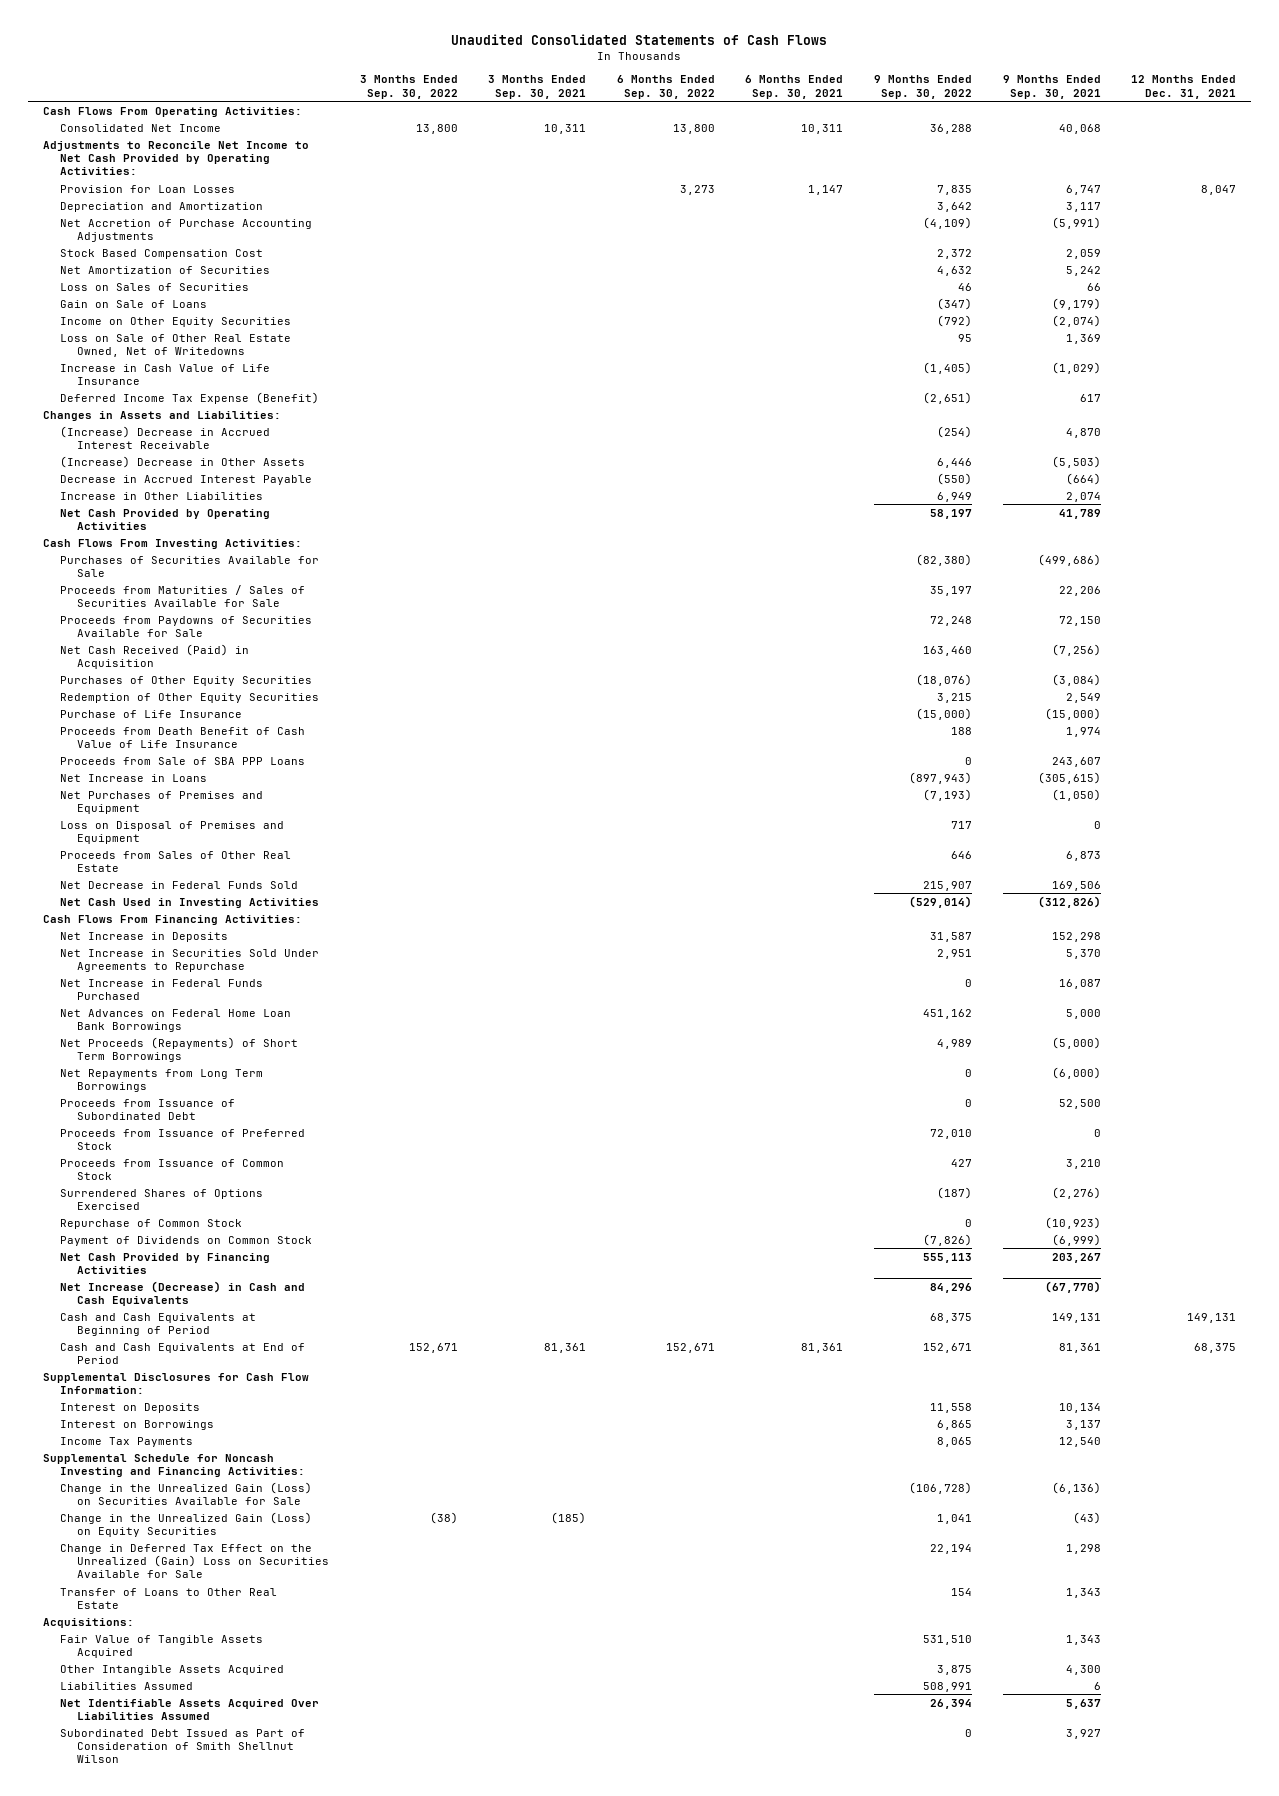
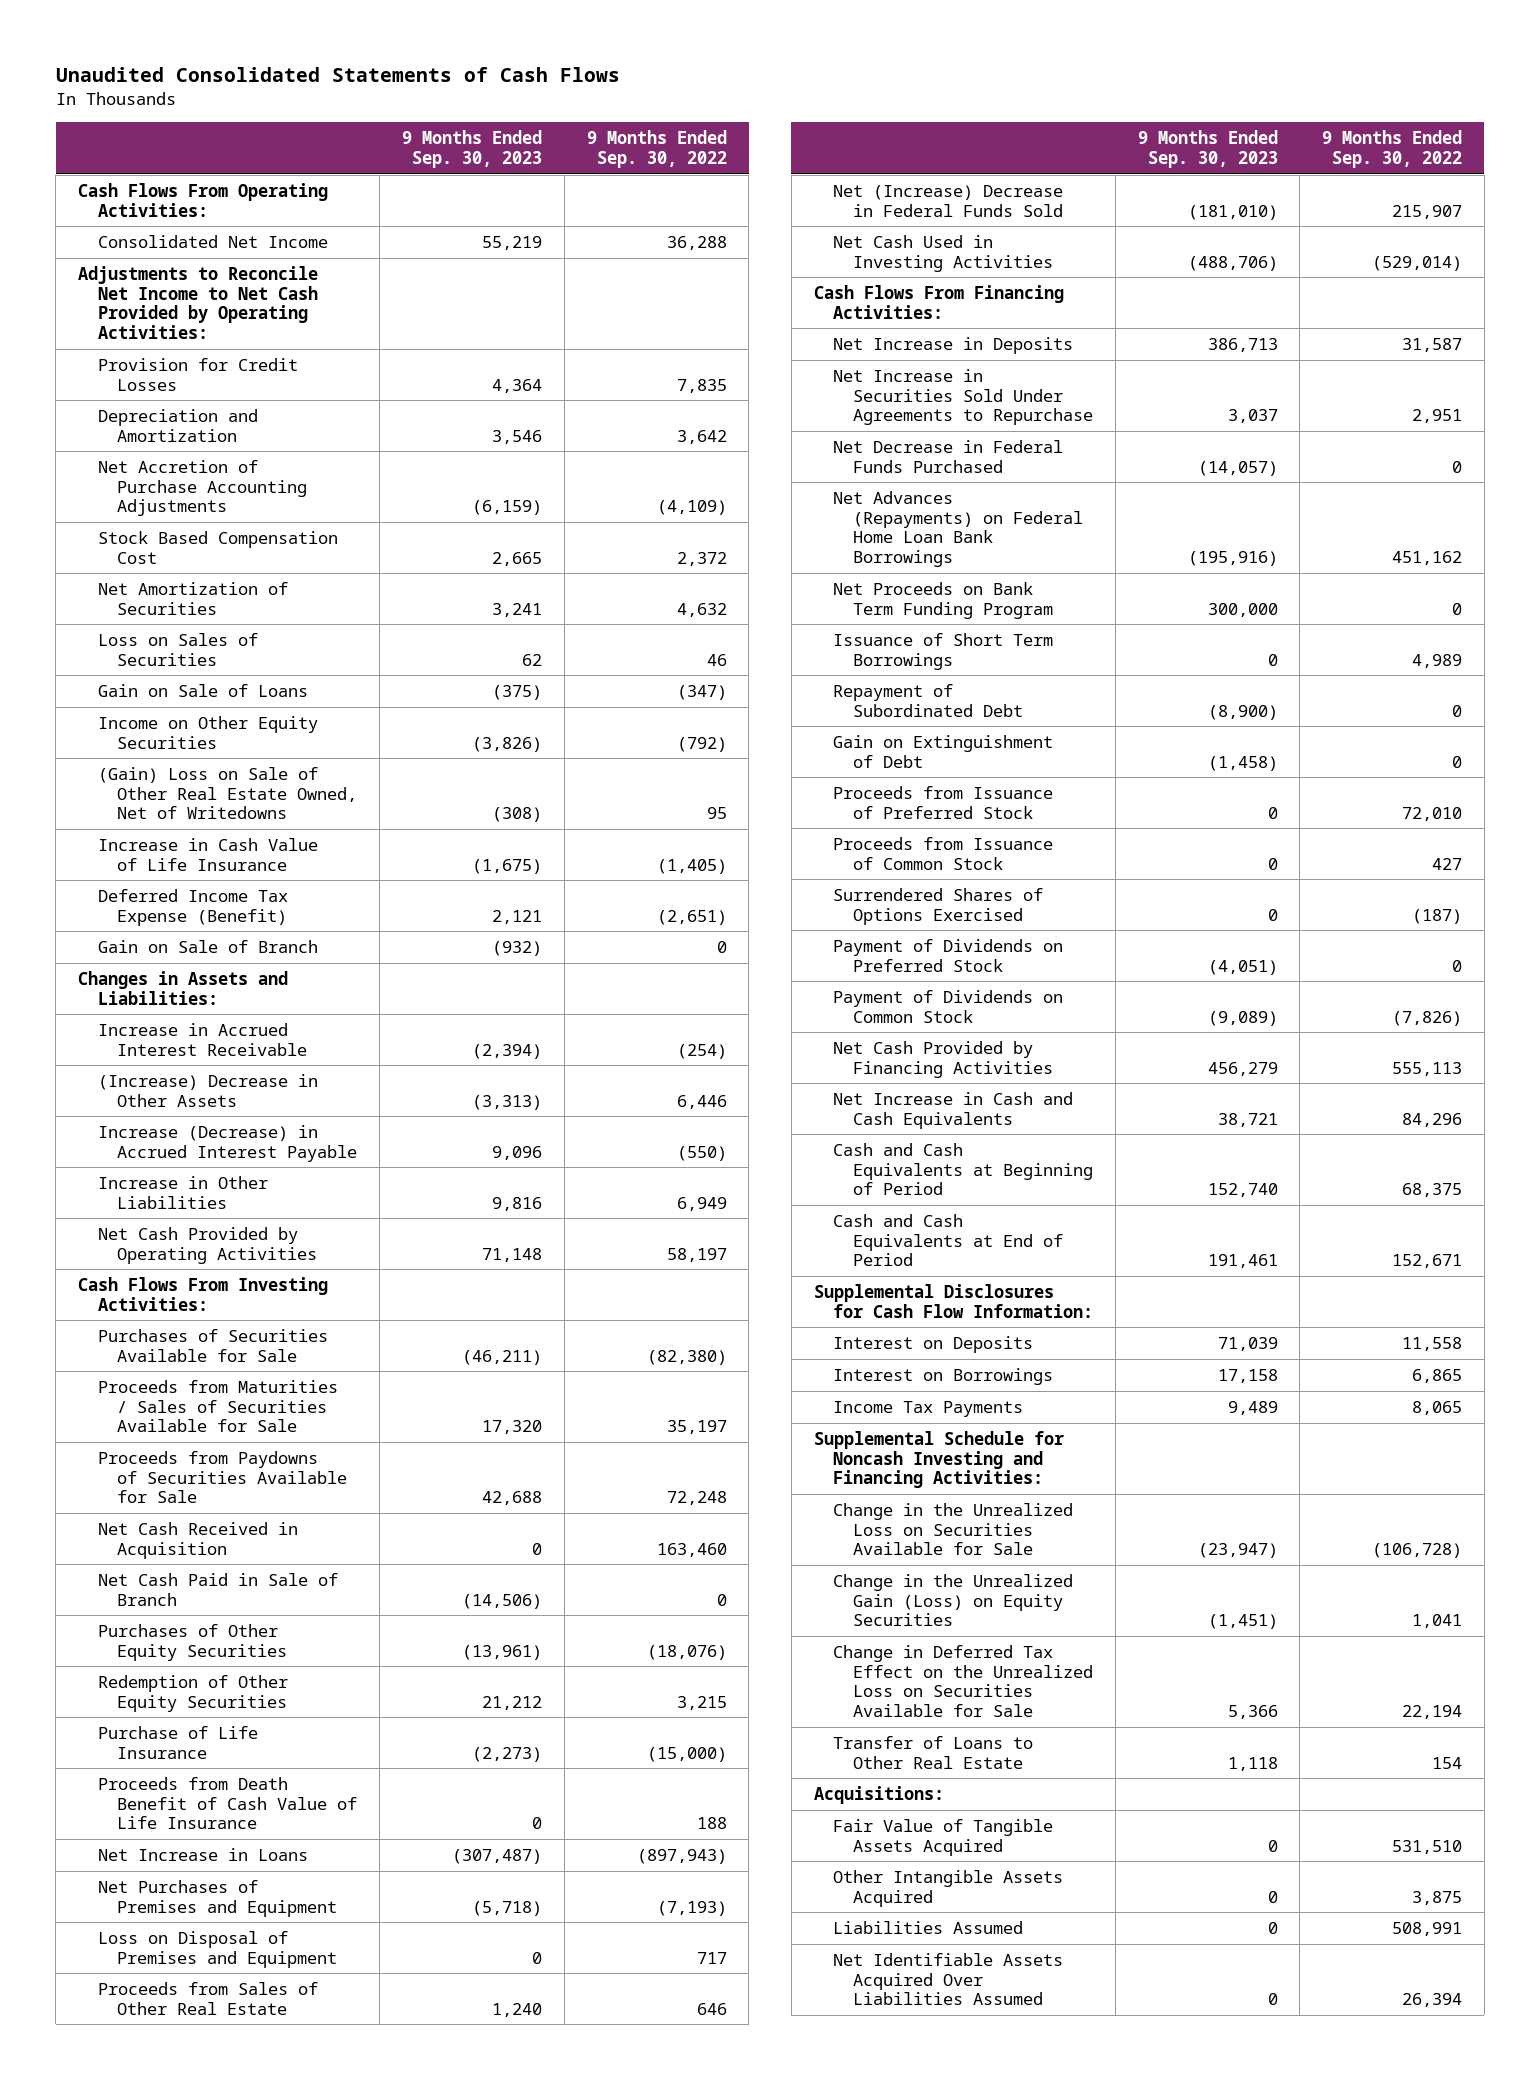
[359,75,458,99] 3 Months Ended Sep. 30, 2022 -> none
[488,75,587,99] 3 Months Ended Sep. 30, 2021 -> none
[616,75,715,99] 6 Months Ended Sep. 30, 2022 -> none
[745,75,844,99] 6 Months Ended Sep. 30, 2021 -> none
[1002,75,1101,99] 9 Months Ended Sep. 30, 2021 -> none
[1131,75,1237,99] 12 Months Ended Dec. 31, 2021 -> none
none -> [402,130,543,168] 9 Months Ended Sep. 30, 2023
[60,184,236,193] Provision for Loan Losses -> [97,357,298,391] Provision for Credit Losses
[60,333,292,357] Loss on Sale of Other Real Estate Owned, Net of Writedowns -> [97,766,358,820] (Gain) Loss on Sale of Other Real Estate Owned, Net of Writedowns
none -> [97,939,318,953] Gain on Sale of Branch
[60,425,271,449] (Increase) Decrease in Accrued Interest Receivable -> [97,1022,308,1056] Increase in Accrued Interest Receivable
[60,474,313,485] Decrease in Accrued Interest Payable -> [97,1124,358,1162] Increase (Decrease) in Accrued Interest Payable
[60,643,250,669] Net Cash Received (Paid) in Acquisition -> [97,1521,298,1559] Net Cash Received in Acquisition
none -> [97,1572,338,1606] Net Cash Paid in Sale of Branch
[60,756,306,765] Proceeds from Sale of SBA PPP Loans -> none
[60,880,299,889] Net Decrease in Federal Funds Sold -> [833,184,1064,217] Net (Increase) Decrease in Federal Funds Sold
[60,1068,264,1092] Net Repayments from Long Term Borrowings -> none
[60,1098,236,1120] Proceeds from Issuance of Subordinated Debt -> none
[60,978,264,1000] Net Increase in Federal Funds Purchased -> [833,439,1064,473] Net Decrease in Federal Funds Purchased
[60,1008,292,1032] Net Advances on Federal Home Loan Bank Borrowings -> [833,490,1083,567] Net Advances (Repayments) on Federal Home Loan Bank Borrowings
none -> [833,581,1053,619] Net Proceeds on Bank Term Funding Program
[60,1036,299,1062] Net Proceeds (Repayments) of Short Term Borrowings -> [833,632,1054,670] Issuance of Short Term Borrowings
none -> [833,683,1023,717] Repayment of Subordinated Debt
none -> [833,734,1054,768] Gain on Extinguishment of Debt
[60,1218,243,1229] Repurchase of Common Stock -> none
none -> [833,938,1064,972] Payment of Dividends on Preferred Stock
[60,1280,306,1306] Net Increase (Decrease) in Cash and Cash Equivalents -> [833,1091,1074,1129] Net Increase in Cash and Cash Equivalents
[60,1481,313,1505] Change in the Unrealized Gain (Loss) on Securities Available for Sale -> [833,1502,1074,1556] Change in the Unrealized Loss on Securities Available for Sale
[60,1543,330,1579] Change in Deferred Tax Effect on the Unrealized (Gain) Loss on Securities Available for Sale -> [833,1644,1093,1717] Change in Deferred Tax Effect on the Unrealized Loss on Securities Available for Sale
[60,1728,306,1764] Subordinated Debt Issued as Part of Consideration of Smith Shellnut Wilson -> none

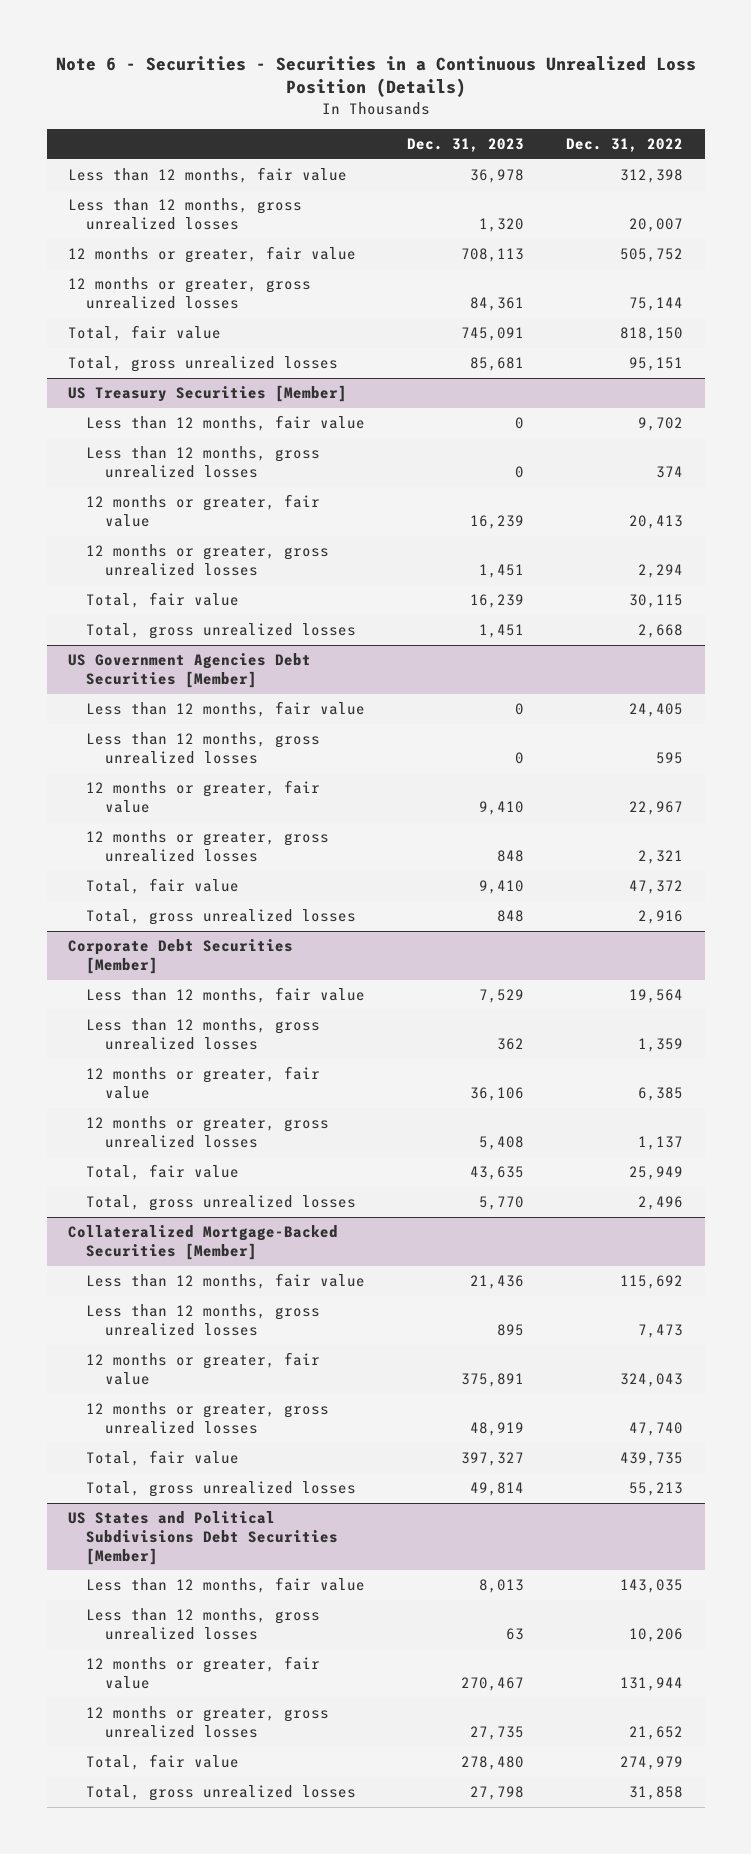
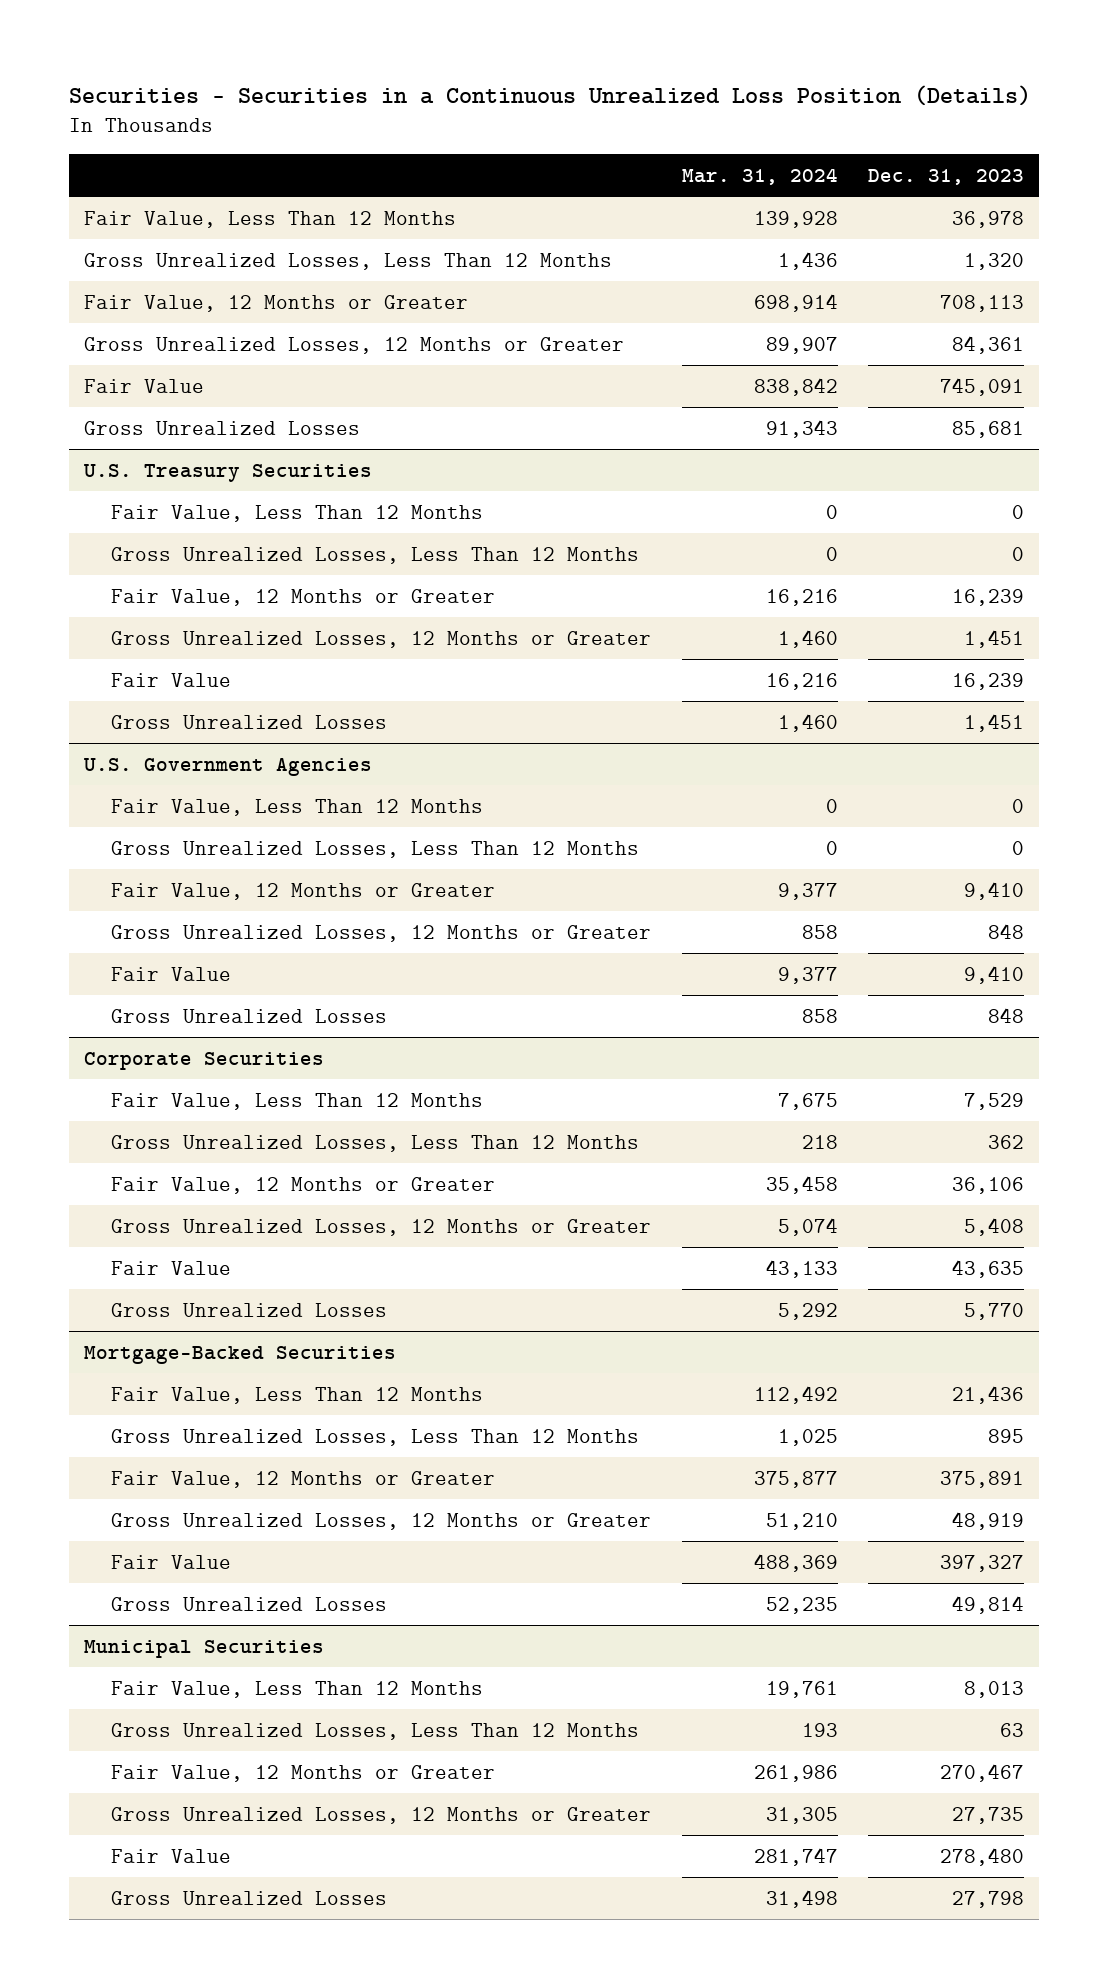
[55,56,696,98] Note 6 - Securities - Securities in a Continuous Unrealized Loss Position (Details) -> [69,85,1032,107] Securities - Securities in a Continuous Unrealized Loss Position (Details)
[566,138,684,153] Dec. 31, 2022 -> none
none -> [681,167,838,185] Mar. 31, 2024
[67,167,347,184] Less than 12 months, fair value -> [84,210,457,228] Fair Value, Less Than 12 Months
[67,198,302,231] Less than 12 months, gross unrealized losses -> [84,252,613,270] Gross Unrealized Losses, Less Than 12 Months
[67,246,356,264] 12 months or greater, fair value -> [84,294,469,312] Fair Value, 12 Months or Greater
[67,277,311,310] 12 months or greater, gross unrealized losses -> [84,336,625,354] Gross Unrealized Losses, 12 Months or Greater
[67,325,221,342] Total, fair value -> [84,378,205,393] Fair Value
[67,356,338,373] Total, gross unrealized losses -> [84,420,361,435] Gross Unrealized Losses
[67,385,347,403] US Treasury Securities [Member] -> [83,463,373,482] U.S. Treasury Securities
[86,415,366,432] Less than 12 months, fair value -> [111,504,484,522] Fair Value, Less Than 12 Months
[86,446,321,479] Less than 12 months, gross unrealized losses -> [111,546,640,564] Gross Unrealized Losses, Less Than 12 Months
[86,494,321,528] 12 months or greater, fair value -> [111,588,496,606] Fair Value, 12 Months or Greater
[86,544,330,577] 12 months or greater, gross unrealized losses -> [111,630,652,648] Gross Unrealized Losses, 12 Months or Greater
[86,592,240,609] Total, fair value -> [111,672,232,687] Fair Value
[86,623,357,640] Total, gross unrealized losses -> [111,714,388,729] Gross Unrealized Losses
[67,653,311,689] US Government Agencies Debt Securities [Member] -> [83,757,373,776] U.S. Government Agencies
[86,701,366,718] Less than 12 months, fair value -> [111,798,484,816] Fair Value, Less Than 12 Months
[86,732,321,765] Less than 12 months, gross unrealized losses -> [111,840,640,858] Gross Unrealized Losses, Less Than 12 Months
[86,780,321,814] 12 months or greater, fair value -> [111,882,496,900] Fair Value, 12 Months or Greater
[86,830,330,863] 12 months or greater, gross unrealized losses -> [111,924,652,942] Gross Unrealized Losses, 12 Months or Greater
[86,878,240,895] Total, fair value -> [111,966,232,981] Fair Value
[86,909,357,926] Total, gross unrealized losses -> [111,1008,388,1023] Gross Unrealized Losses
[67,939,293,975] Corporate Debt Securities [Member] -> [84,1051,325,1070] Corporate Securities
[86,987,366,1004] Less than 12 months, fair value -> [111,1092,484,1110] Fair Value, Less Than 12 Months
[86,1018,321,1051] Less than 12 months, gross unrealized losses -> [111,1134,640,1152] Gross Unrealized Losses, Less Than 12 Months
[86,1066,321,1100] 12 months or greater, fair value -> [111,1176,496,1194] Fair Value, 12 Months or Greater
[86,1116,330,1149] 12 months or greater, gross unrealized losses -> [111,1218,652,1236] Gross Unrealized Losses, 12 Months or Greater
[86,1164,240,1181] Total, fair value -> [111,1260,232,1275] Fair Value
[86,1195,357,1212] Total, gross unrealized losses -> [111,1302,388,1317] Gross Unrealized Losses
[67,1225,338,1261] Collateralized Mortgage-Backed Securities [Member] -> [84,1345,397,1364] Mortgage-Backed Securities
[86,1273,366,1290] Less than 12 months, fair value -> [111,1386,484,1404] Fair Value, Less Than 12 Months
[86,1304,321,1337] Less than 12 months, gross unrealized losses -> [111,1428,640,1446] Gross Unrealized Losses, Less Than 12 Months
[86,1352,321,1386] 12 months or greater, fair value -> [111,1470,496,1488] Fair Value, 12 Months or Greater
[86,1402,330,1435] 12 months or greater, gross unrealized losses -> [111,1512,652,1530] Gross Unrealized Losses, 12 Months or Greater
[86,1450,240,1467] Total, fair value -> [111,1554,232,1569] Fair Value
[86,1481,357,1498] Total, gross unrealized losses -> [111,1596,388,1611] Gross Unrealized Losses
[67,1511,339,1565] US States and Political Subdivisions Debt Securities [Member] -> [84,1639,325,1658] Municipal Securities
[86,1577,366,1594] Less than 12 months, fair value -> [111,1680,484,1698] Fair Value, Less Than 12 Months
[86,1608,321,1641] Less than 12 months, gross unrealized losses -> [111,1722,640,1740] Gross Unrealized Losses, Less Than 12 Months
[86,1656,321,1690] 12 months or greater, fair value -> [111,1764,496,1782] Fair Value, 12 Months or Greater
[86,1706,330,1739] 12 months or greater, gross unrealized losses -> [111,1806,652,1824] Gross Unrealized Losses, 12 Months or Greater
[86,1754,240,1771] Total, fair value -> [111,1848,232,1863] Fair Value
[86,1785,357,1802] Total, gross unrealized losses -> [111,1890,388,1905] Gross Unrealized Losses

